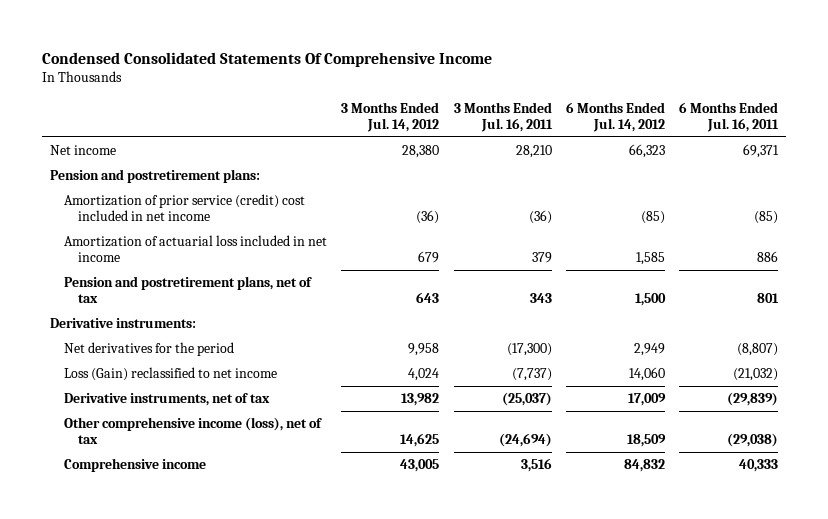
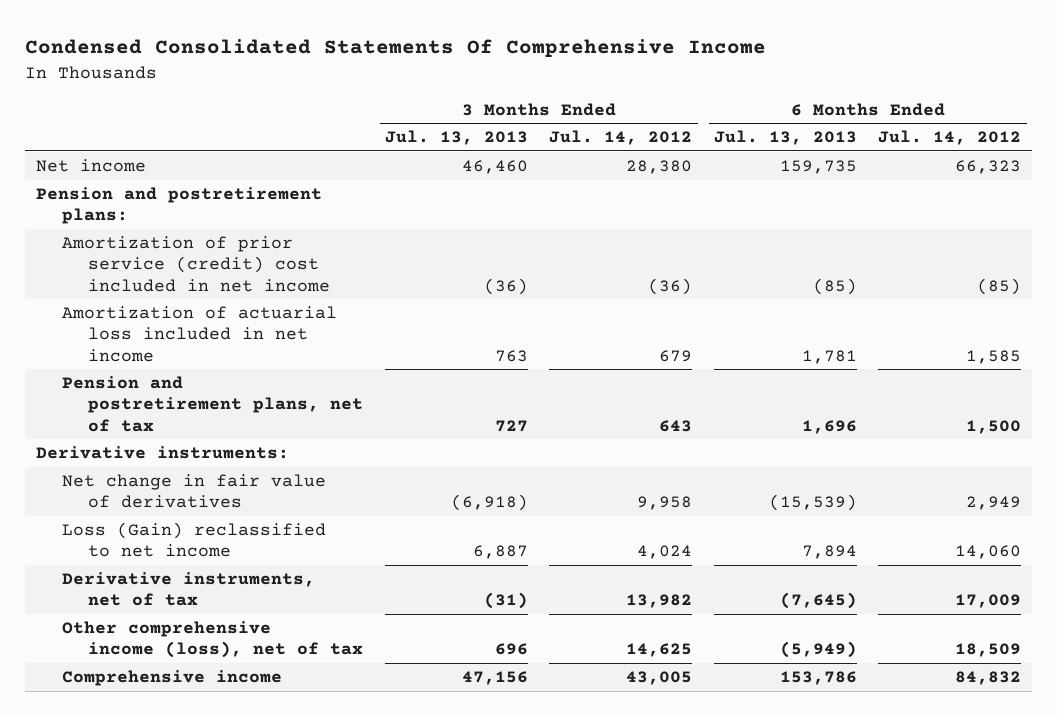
[453,101,553,133] 3 Months Ended Jul. 16, 2011 -> none
[679,101,780,133] 6 Months Ended Jul. 16, 2011 -> none
none -> [384,130,528,146] Jul. 13, 2013
none -> [713,130,857,146] Jul. 13, 2013
[63,341,234,356] Net derivatives for the period -> [62,474,327,509] Net change in fair value of derivatives

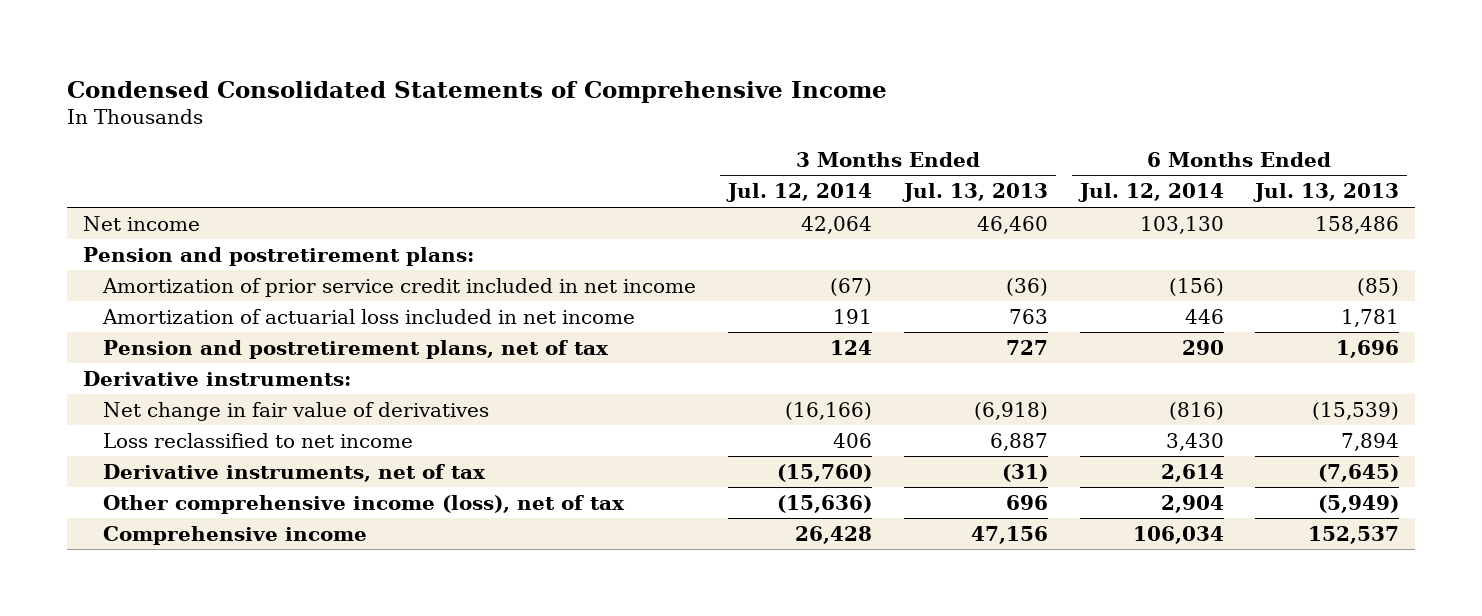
[24,39,766,58] Condensed Consolidated Statements Of Comprehensive Income -> [66,80,887,103] Condensed Consolidated Statements of Comprehensive Income
[549,130,693,146] Jul. 14, 2012 -> none
[878,130,1022,146] Jul. 14, 2012 -> none
none -> [725,183,872,203] Jul. 12, 2014
none -> [1077,183,1224,203] Jul. 12, 2014
[779,160,857,175] 159,735 -> [1315,215,1400,234] 158,486
[62,236,331,292] Amortization of prior service (credit) cost included in net income -> [102,277,697,297] Amortization of prior service credit included in net income
[62,522,327,558] Loss (Gain) reclassified to net income -> [103,432,414,448] Loss reclassified to net income
[779,671,857,686] 153,786 -> [1308,525,1400,544] 152,537

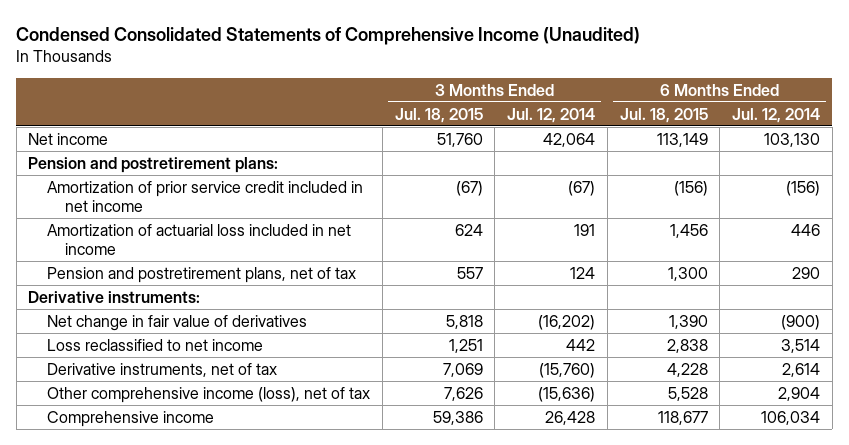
[66,80,887,103] Condensed Consolidated Statements of Comprehensive Income -> [16,26,641,45] Condensed Consolidated Statements of Comprehensive Income (Unaudited)
[901,183,1048,203] Jul. 13, 2013 -> none
[1253,183,1400,203] Jul. 13, 2013 -> none
none -> [394,107,483,123] Jul. 18, 2015
none -> [619,107,708,123] Jul. 18, 2015
[784,401,872,420] (16,166) -> [538,314,596,330] (16,202)
[1168,401,1224,420] (816) -> [781,314,821,330] (900)
[832,432,872,448] 406 -> [566,338,596,351] 442
[1165,432,1224,451] 3,430 -> [781,338,821,353] 3,514

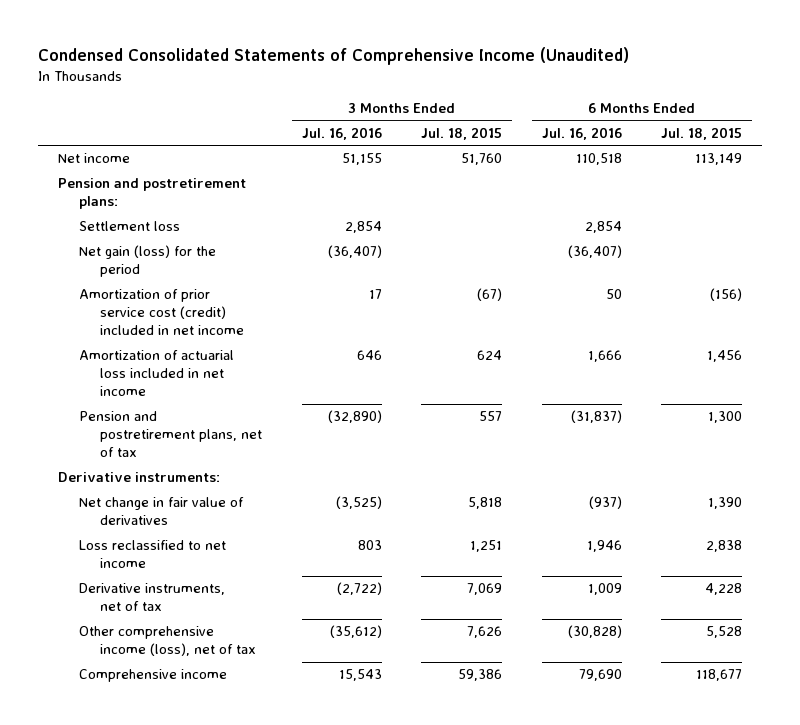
[507,107,596,123] Jul. 12, 2014 -> none
[732,107,821,123] Jul. 12, 2014 -> none
none -> [301,126,382,140] Jul. 16, 2016
none -> [541,126,622,140] Jul. 16, 2016
none -> [78,221,180,232] Settlement loss
none -> [78,245,216,278] Net gain (loss) for the period
[46,180,363,212] Amortization of prior service credit included in net income -> [78,289,245,336] Amortization of prior service cost (credit) included in net income

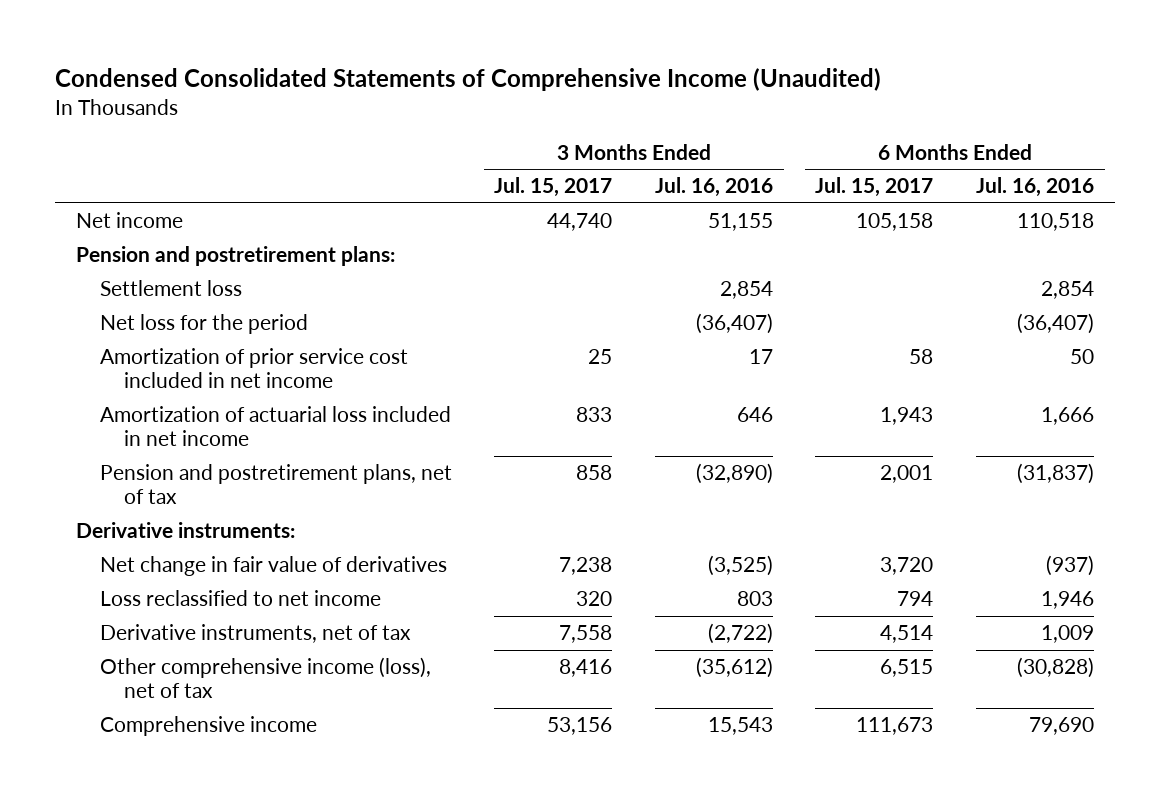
[421,126,503,140] Jul. 18, 2015 -> none
[661,126,743,140] Jul. 18, 2015 -> none
none -> [494,177,613,198] Jul. 15, 2017
none -> [815,177,934,198] Jul. 15, 2017
[78,245,216,278] Net gain (loss) for the period -> [100,314,309,335] Net loss for the period
[78,289,245,336] Amortization of prior service cost (credit) included in net income -> [100,348,409,389] Amortization of prior service cost included in net income

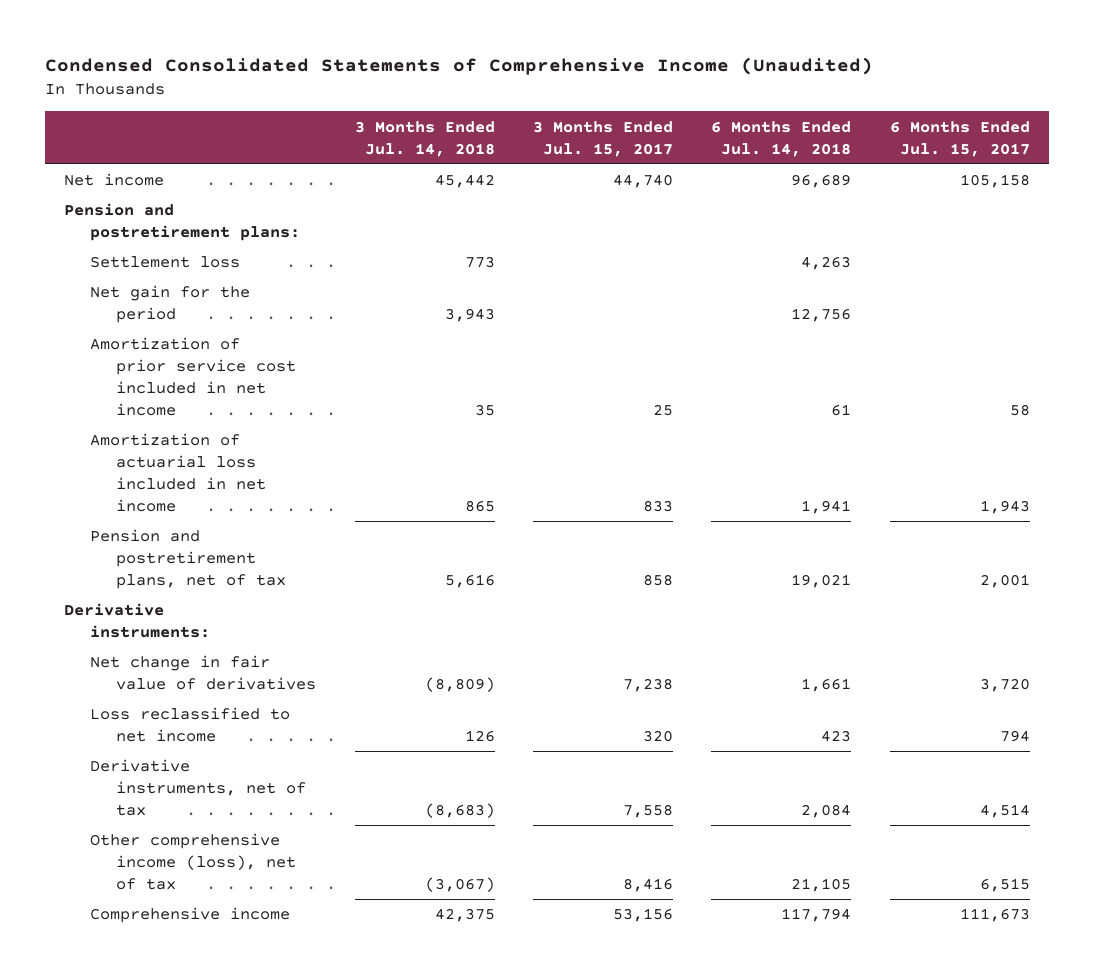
[654,177,773,198] Jul. 16, 2016 -> none
[975,177,1094,198] Jul. 16, 2016 -> none
none -> [354,120,495,157] 3 Months Ended Jul. 14, 2018
none -> [711,120,852,157] 6 Months Ended Jul. 14, 2018
[100,314,309,335] Net loss for the period -> [90,285,251,324] Net gain for the period

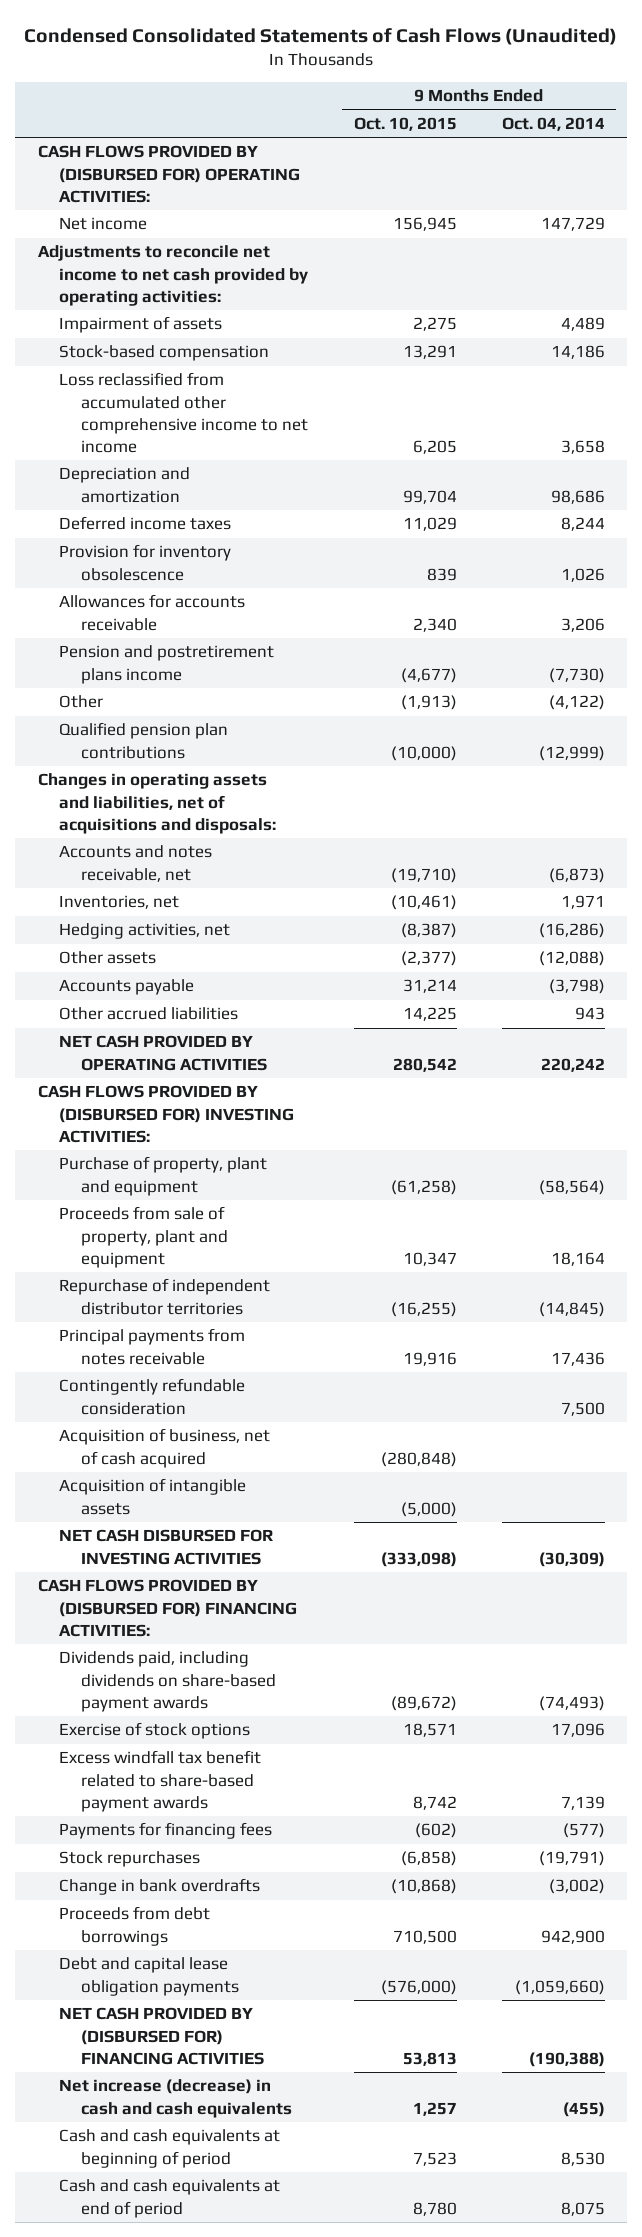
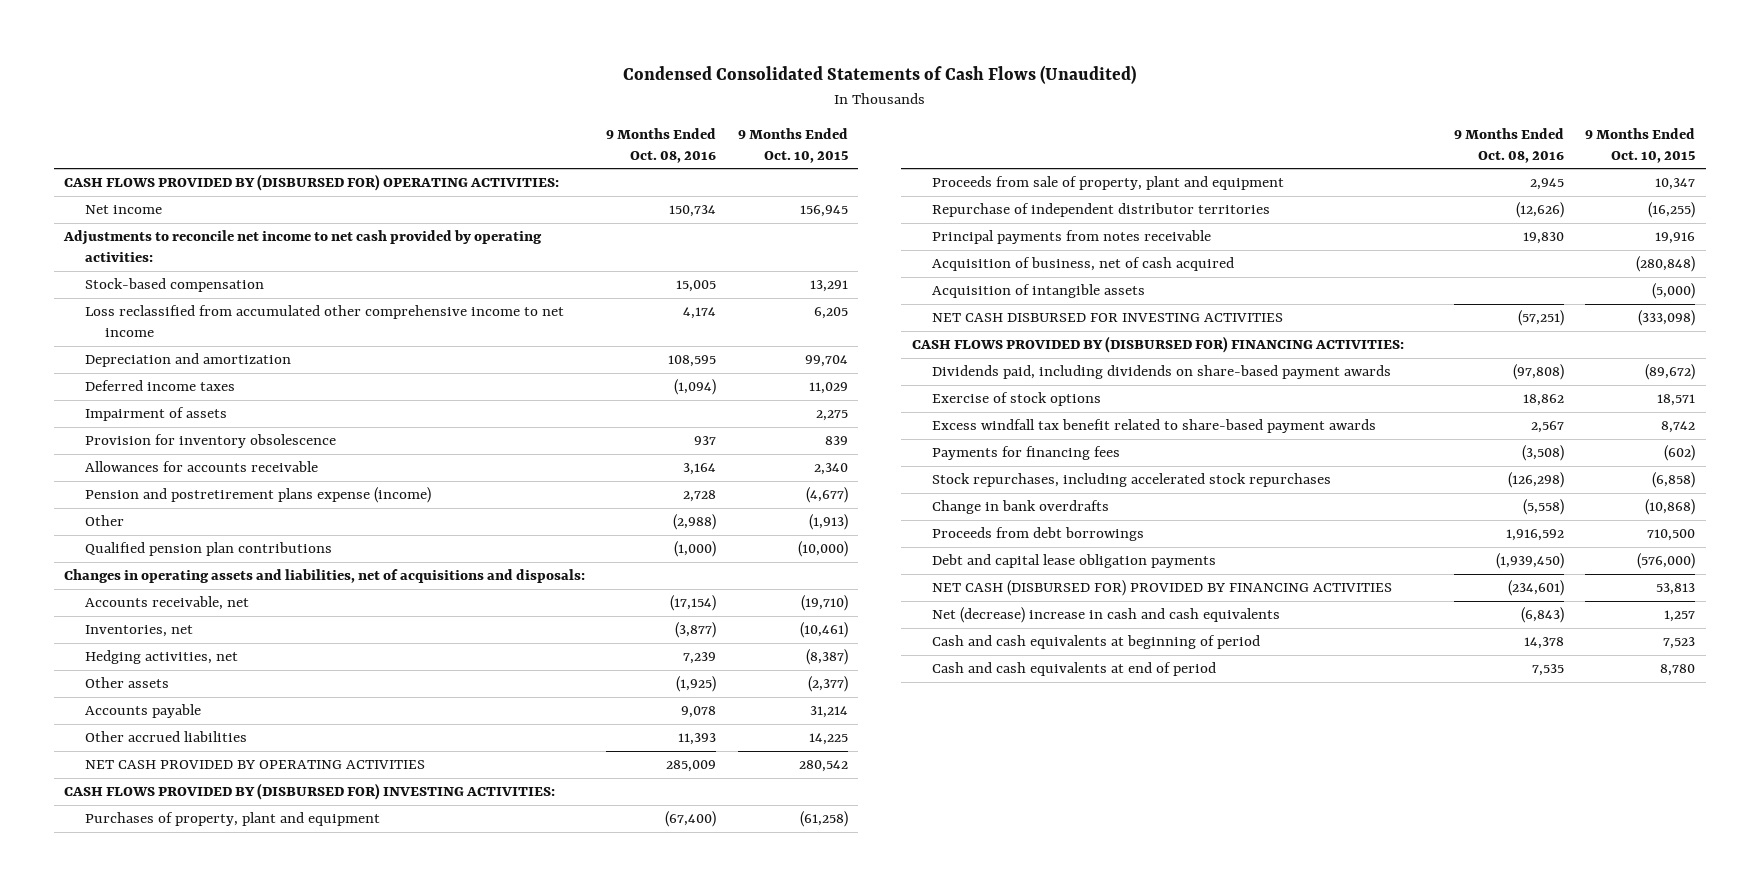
[501,117,605,132] Oct. 04, 2014 -> none
none -> [606,127,717,164] 9 Months Ended Oct. 08, 2016
[59,316,223,334] Impairment of assets -> [84,407,227,422] Impairment of assets
[59,645,275,684] Pension and postretirement plans income -> [84,487,431,504] Pension and postretirement plans expense (income)
[59,845,213,882] Accounts and notes receivable, net -> [84,596,249,611] Accounts receivable, net
[59,1156,268,1196] Purchase of property, plant and equipment -> [84,812,380,827] Purchases of property, plant and equipment
[59,1378,246,1415] Contingently refundable consideration -> none
[59,1851,201,1868] Stock repurchases -> [932,473,1332,488] Stock repurchases, including accelerated stock repurchases
[59,2007,264,2065] NET CASH PROVIDED BY (DISBURSED FOR) FINANCING ACTIVITIES -> [932,580,1393,597] NET CASH (DISBURSED FOR) PROVIDED BY FINANCING ACTIVITIES
[59,2079,292,2118] Net increase (decrease) in cash and cash equivalents -> [932,607,1281,624] Net (decrease) increase in cash and cash equivalents

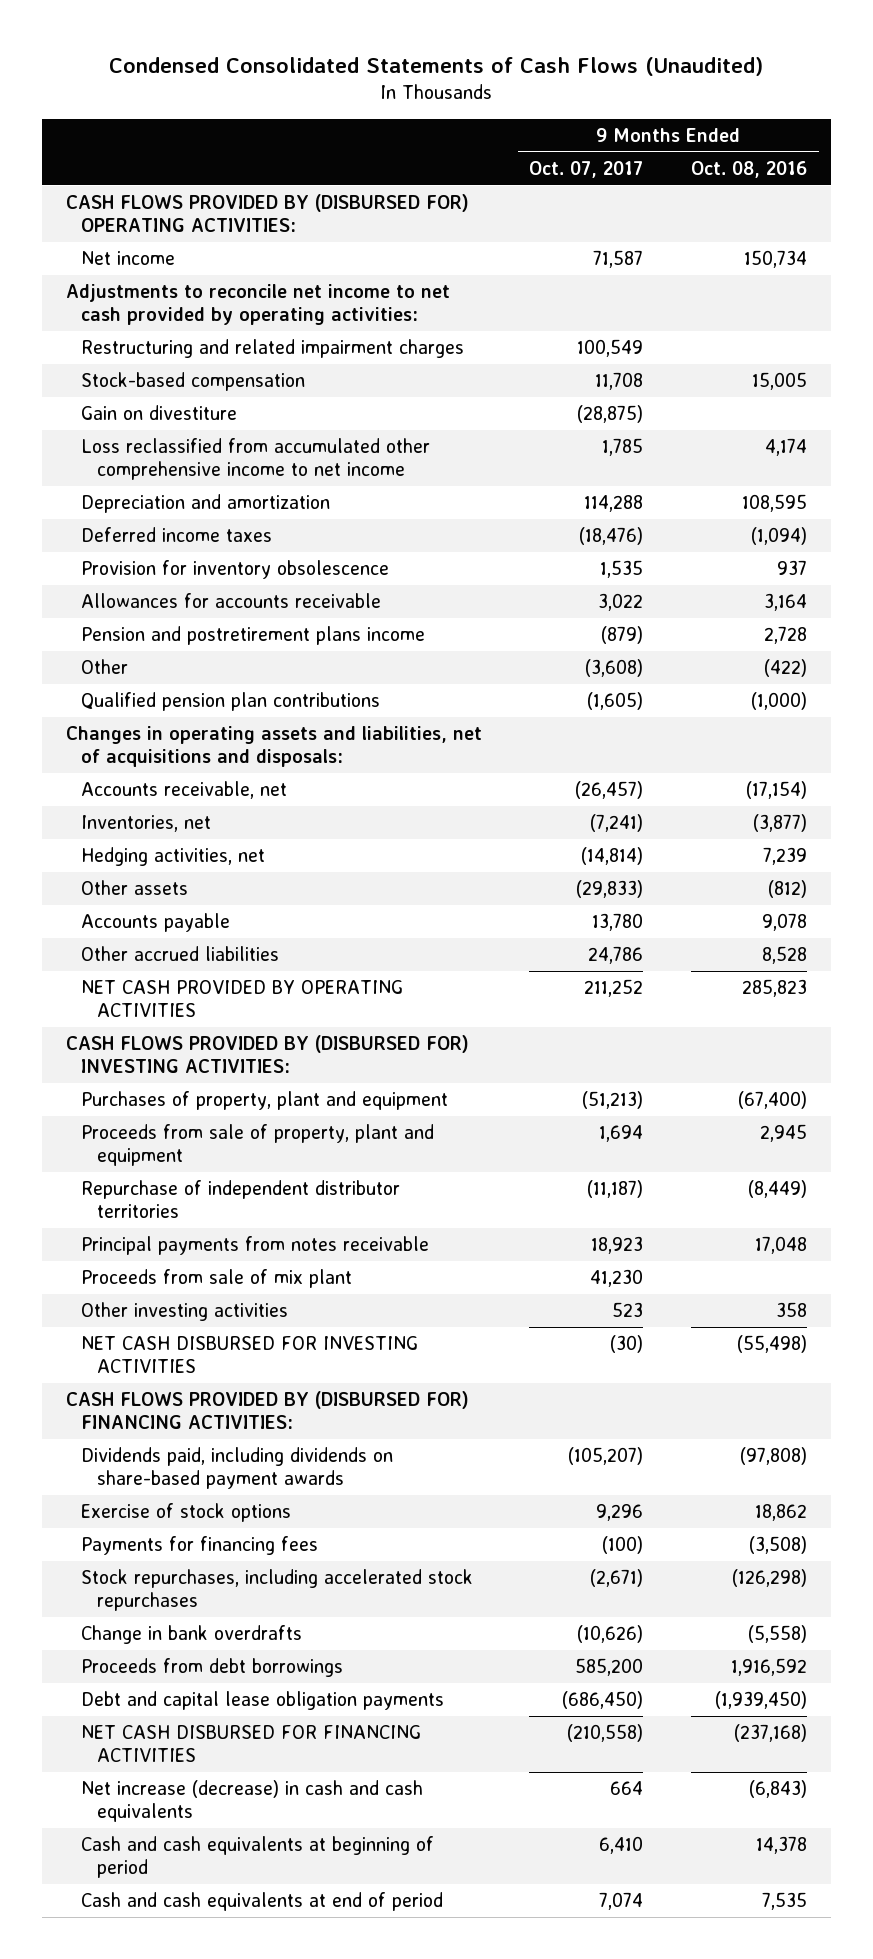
[737,127,848,164] 9 Months Ended Oct. 10, 2015 -> none
none -> [529,160,644,178] Oct. 07, 2017
none -> [81,339,465,359] Restructuring and related impairment charges
none -> [81,405,238,421] Gain on divestiture
[84,407,227,422] Impairment of assets -> none
[84,487,431,504] Pension and postretirement plans expense (income) -> [81,626,426,646] Pension and postretirement plans income
[673,514,717,531] (2,988) -> [763,659,807,678] (422)
[676,676,717,693] (1,925) -> [767,880,807,899] (812)
[678,733,717,746] 11,393 -> [761,946,807,965] 8,528
[666,760,717,773] 285,009 -> [741,979,807,998] 285,823
[932,257,1235,272] Acquisition of business, net of cash acquired -> none
[932,284,1146,299] Acquisition of intangible assets -> none
[1516,202,1565,219] (12,626) -> [747,1180,807,1199] (8,449)
[1523,232,1565,245] 19,830 -> [754,1236,807,1255] 17,048
none -> [81,1269,353,1289] Proceeds from sale of mix plant
none -> [81,1302,289,1322] Other investing activities
[1518,310,1565,327] (57,251) -> [736,1335,807,1354] (55,498)
[932,419,1377,434] Excess windfall tax benefit related to share-based payment awards -> none
[932,580,1393,597] NET CASH (DISBURSED FOR) PROVIDED BY FINANCING ACTIVITIES -> [81,1725,422,1763] NET CASH DISBURSED FOR FINANCING ACTIVITIES
[1508,580,1565,597] (234,601) -> [733,1724,807,1743] (237,168)
[932,607,1281,624] Net (decrease) increase in cash and cash equivalents -> [81,1780,424,1823] Net increase (decrease) in cash and cash equivalents

